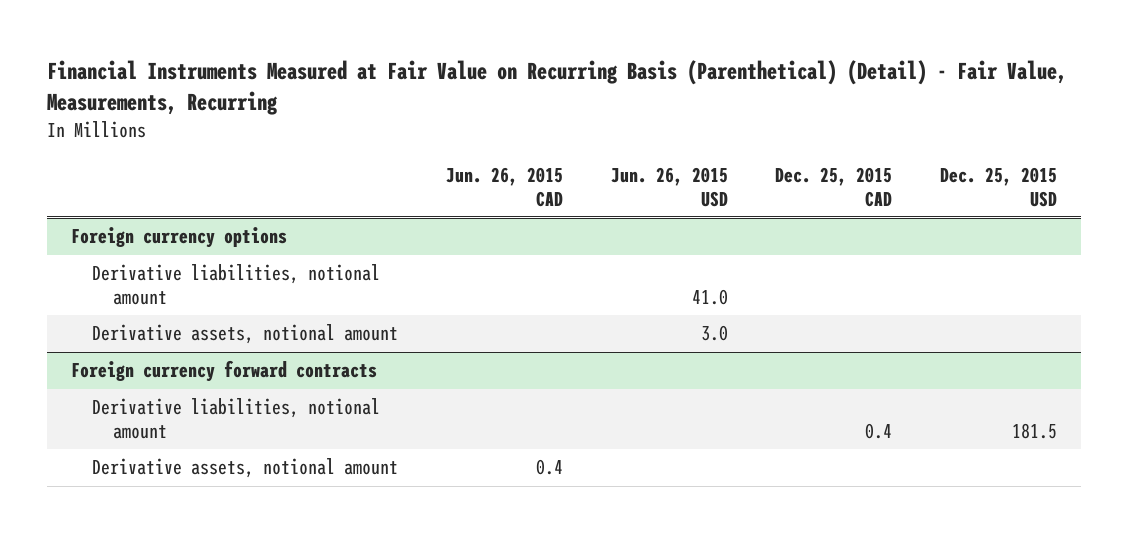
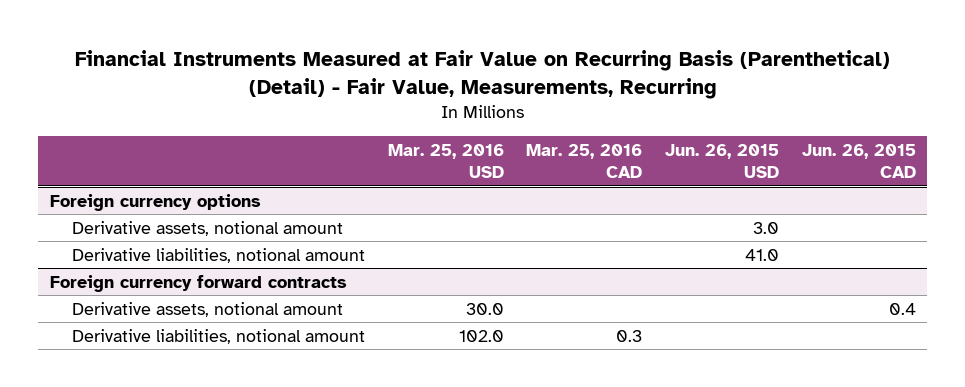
[775,167,893,207] Dec. 25, 2015 CAD -> none
[940,167,1058,207] Dec. 25, 2015 USD -> none
none -> [387,143,504,179] Mar. 25, 2016 USD
none -> [526,143,643,179] Mar. 25, 2016 CAD
[92,264,381,305] Derivative liabilities, notional amount -> [72,247,366,263] Derivative liabilities, notional amount
[92,398,381,439] Derivative liabilities, notional amount -> [72,328,366,344] Derivative liabilities, notional amount

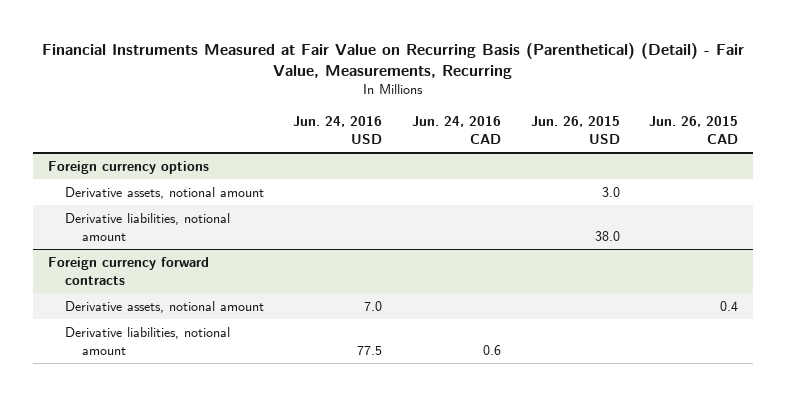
[387,143,504,179] Mar. 25, 2016 USD -> none
[526,143,643,179] Mar. 25, 2016 CAD -> none
none -> [293,116,383,144] Jun. 24, 2016 USD
none -> [411,116,501,144] Jun. 24, 2016 CAD
[745,248,780,261] 41.0 -> [594,230,620,241] 38.0

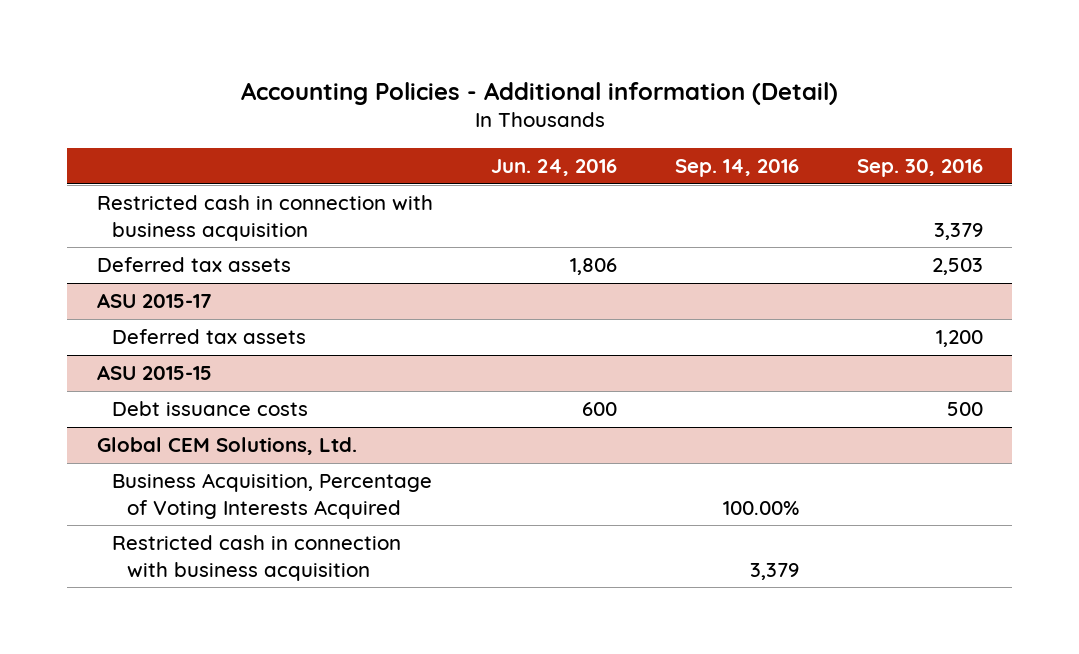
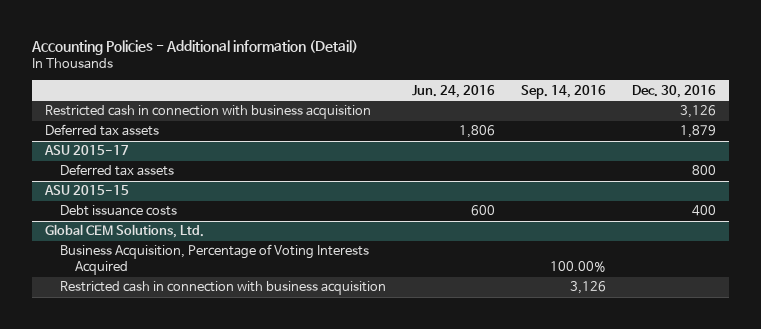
[856,159,983,178] Sep. 30, 2016 -> none
none -> [631,84,716,98] Dec. 30, 2016
[749,562,799,580] 3,379 -> [569,281,606,295] 3,126

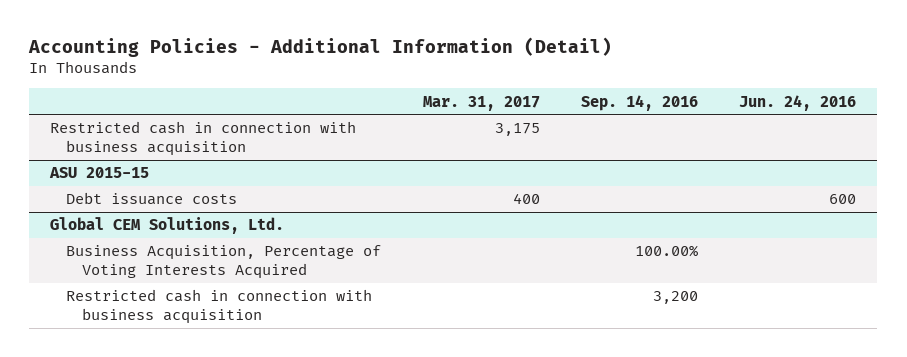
[31,40,359,56] Accounting Policies - Additional information (Detail) -> [28,36,613,57] Accounting Policies - Additional Information (Detail)
[631,84,716,98] Dec. 30, 2016 -> none
none -> [422,95,540,111] Mar. 31, 2017
[45,124,160,137] Deferred tax assets -> none
[44,145,130,156] ASU 2015-17 -> none
[60,164,175,177] Deferred tax assets -> none
[569,281,606,295] 3,126 -> [653,291,699,305] 3,200

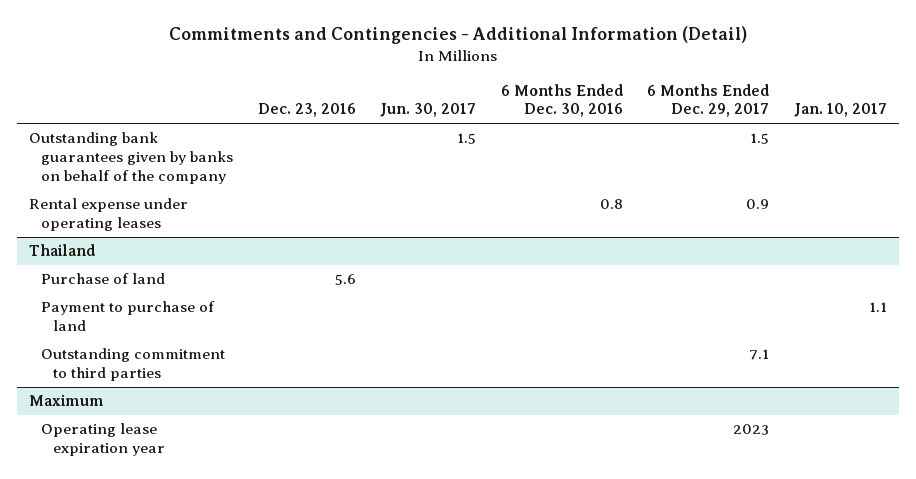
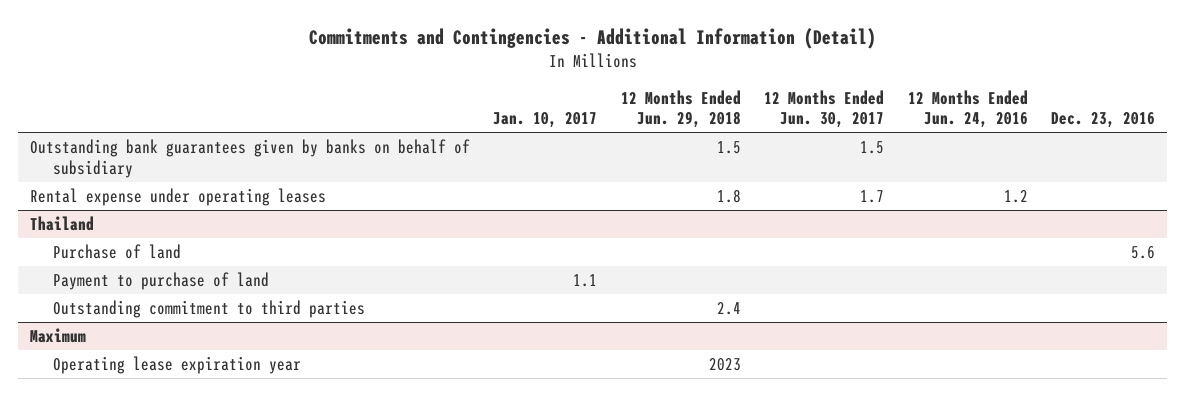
[380,103,477,118] Jun. 30, 2017 -> none
[500,83,623,118] 6 Months Ended Dec. 30, 2016 -> none
[647,83,770,118] 6 Months Ended Dec. 29, 2017 -> none
none -> [620,89,741,129] 12 Months Ended Jun. 29, 2018
none -> [764,89,885,129] 12 Months Ended Jun. 30, 2017
none -> [907,89,1028,129] 12 Months Ended Jun. 24, 2016
[28,132,234,185] Outstanding bank guarantees given by banks on behalf of the company -> [29,138,470,178] Outstanding bank guarantees given by banks on behalf of subsidiary

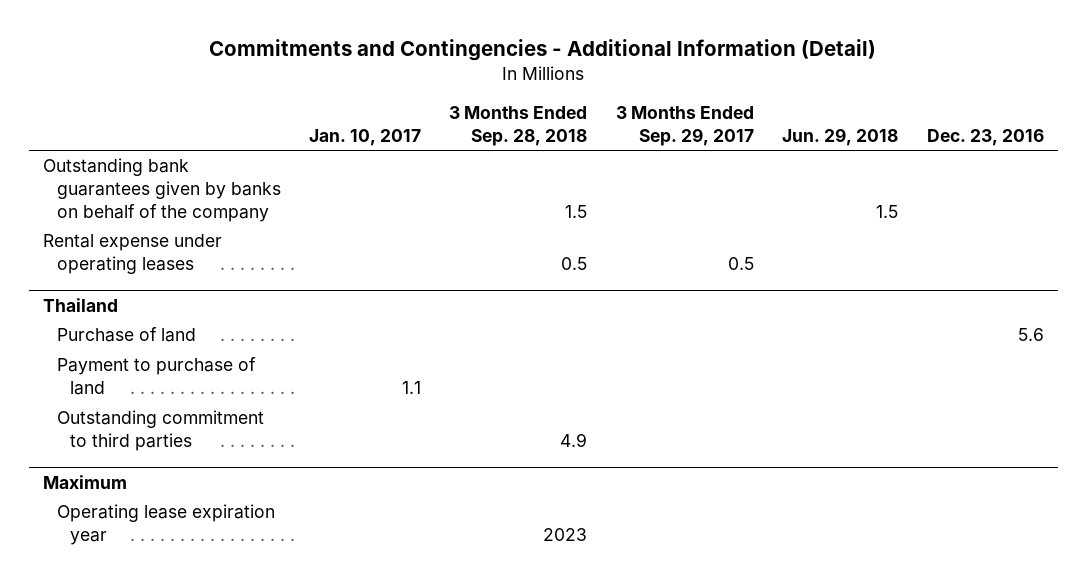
[620,89,741,129] 12 Months Ended Jun. 29, 2018 -> none
[764,89,885,129] 12 Months Ended Jun. 30, 2017 -> none
[907,89,1028,129] 12 Months Ended Jun. 24, 2016 -> none
none -> [449,106,588,146] 3 Months Ended Sep. 28, 2018
none -> [615,106,754,146] 3 Months Ended Sep. 29, 2017
none -> [782,127,899,146] Jun. 29, 2018
[29,138,470,178] Outstanding bank guarantees given by banks on behalf of subsidiary -> [42,158,281,222] Outstanding bank guarantees given by banks on behalf of the company

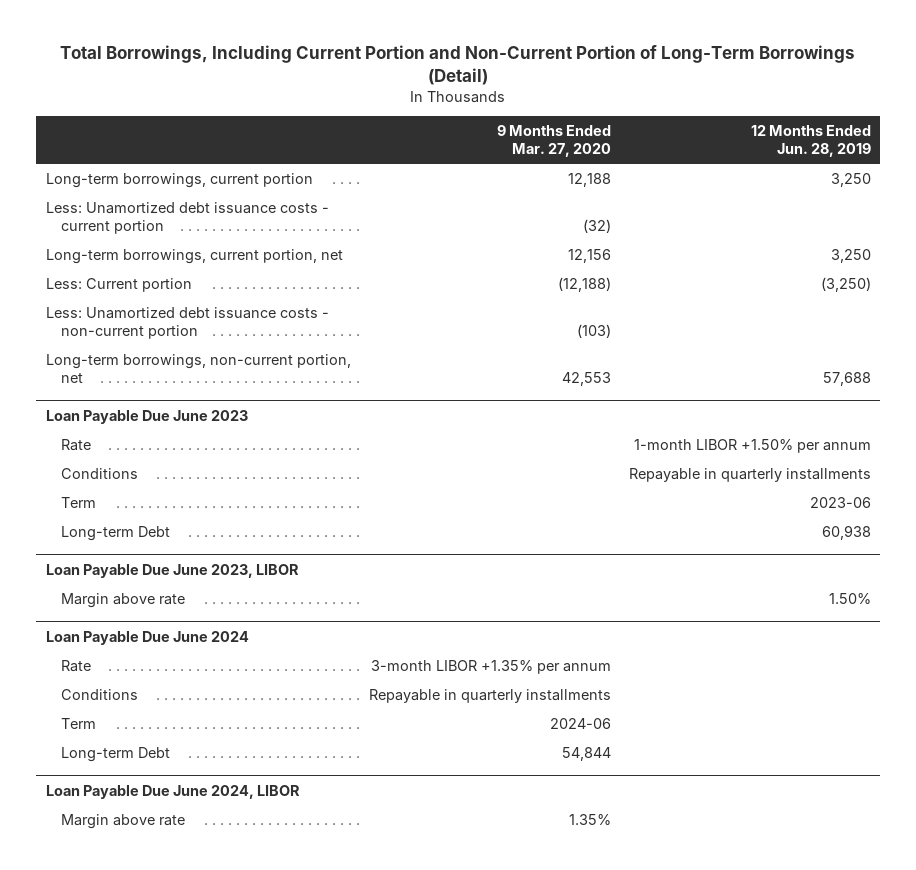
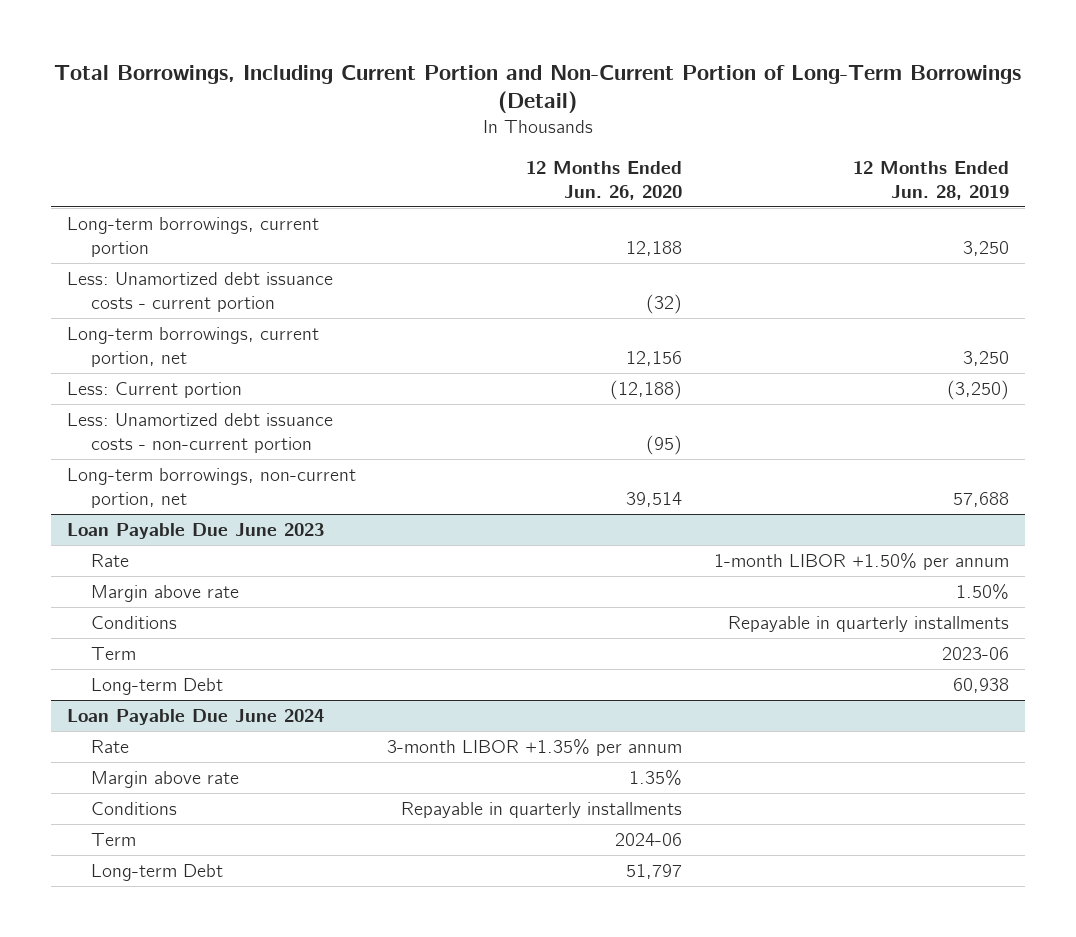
[496,125,611,158] 9 Months Ended Mar. 27, 2020 -> none
none -> [526,160,683,200] 12 Months Ended Jun. 26, 2020
none -> [91,584,240,602] Margin above rate
[45,563,299,578] Loan Payable Due June 2023, LIBOR -> none
[60,592,185,608] Margin above rate -> none
none -> [91,770,240,788] Margin above rate
[45,784,300,799] Loan Payable Due June 2024, LIBOR -> none
[60,813,185,829] Margin above rate -> none

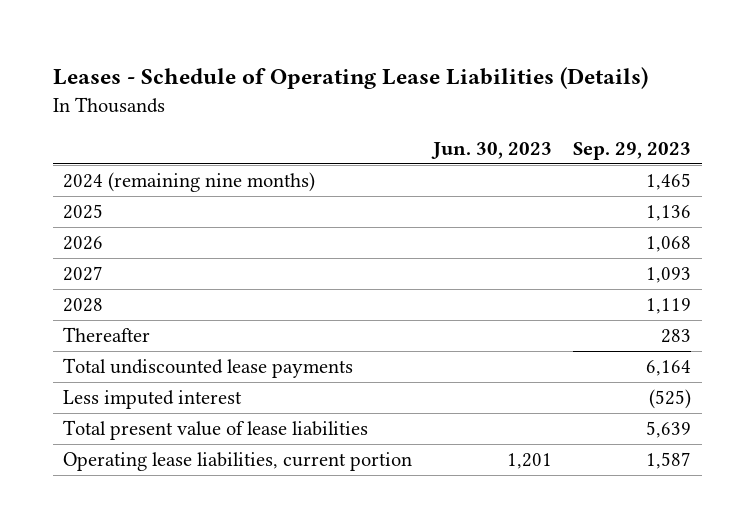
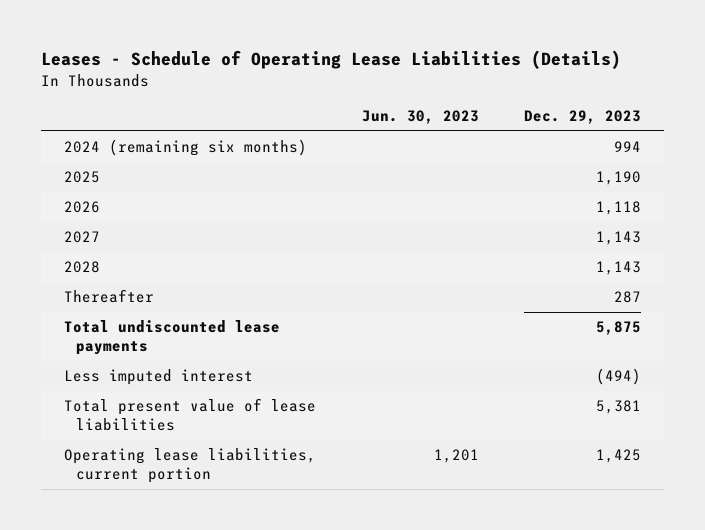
[573,141,692,160] Sep. 29, 2023 -> none
none -> [524,110,642,125] Dec. 29, 2023
[63,172,316,193] 2024 (remaining nine months) -> [64,139,308,157] 2024 (remaining six months)

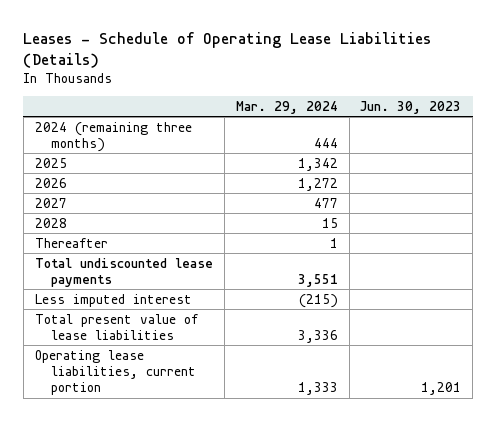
[524,110,642,125] Dec. 29, 2023 -> none
none -> [235,100,338,114] Mar. 29, 2024
[64,139,308,157] 2024 (remaining six months) -> [34,121,192,152] 2024 (remaining three months)

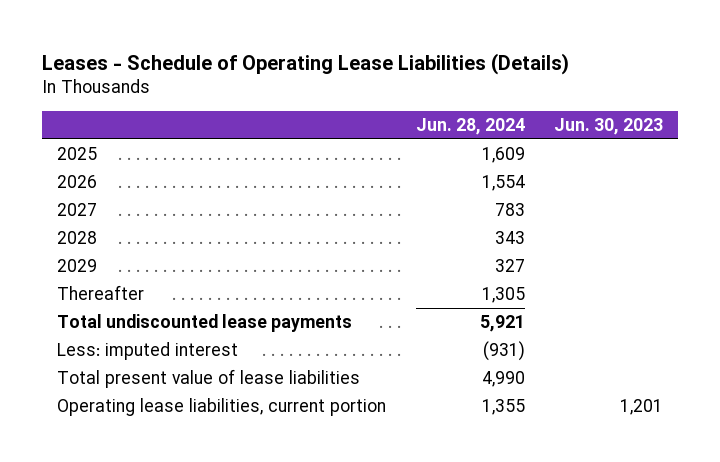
[235,100,338,114] Mar. 29, 2024 -> none
none -> [415,117,525,135] Jun. 28, 2024
[34,121,192,152] 2024 (remaining three months) -> none
none -> [57,259,98,273] 2029
[34,293,192,307] Less imputed interest -> [57,342,239,361] Less: imputed interest

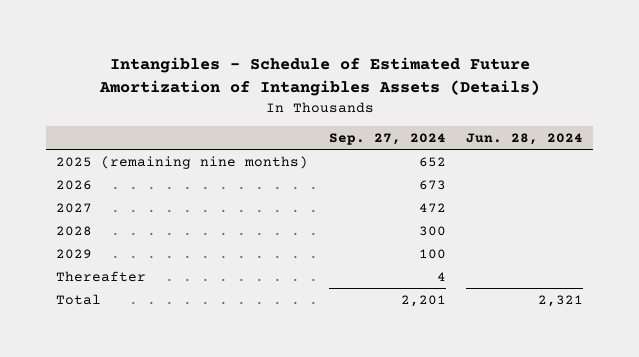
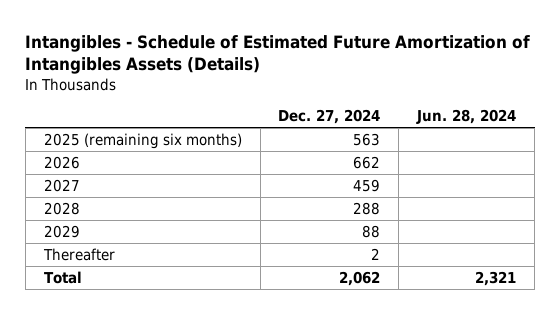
[328,133,446,146] Sep. 27, 2024 -> none
none -> [278,109,381,125] Dec. 27, 2024
[56,155,309,169] 2025 (remaining nine months) -> [43,132,242,149] 2025 (remaining six months)

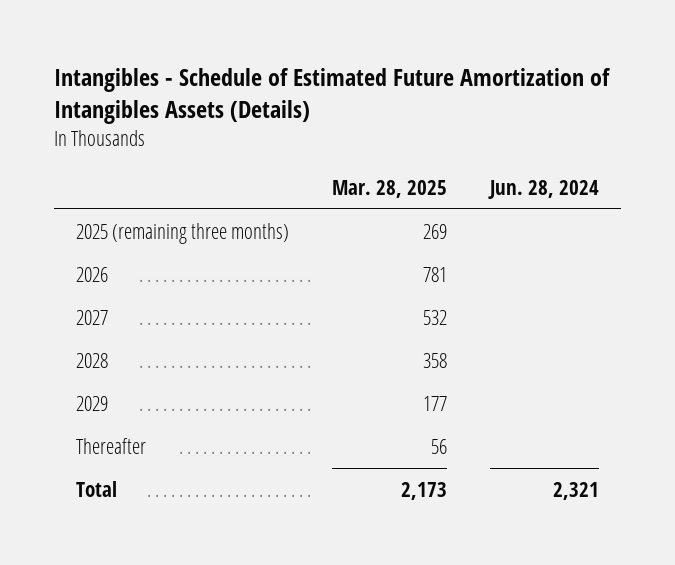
[278,109,381,125] Dec. 27, 2024 -> none
none -> [332,179,448,198] Mar. 28, 2025
[43,132,242,149] 2025 (remaining six months) -> [75,222,289,244] 2025 (remaining three months)

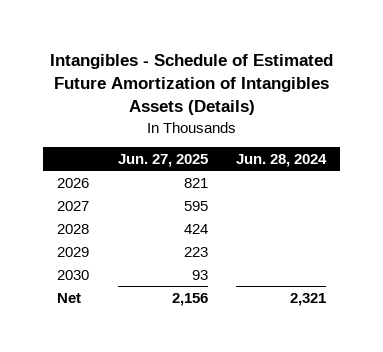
[332,179,448,198] Mar. 28, 2025 -> none
none -> [117,153,208,167] Jun. 27, 2025
[75,222,289,244] 2025 (remaining three months) -> none
[75,437,146,454] Thereafter -> none
none -> [57,269,90,280] 2030
[75,480,117,497] Total -> [57,292,82,303] Net

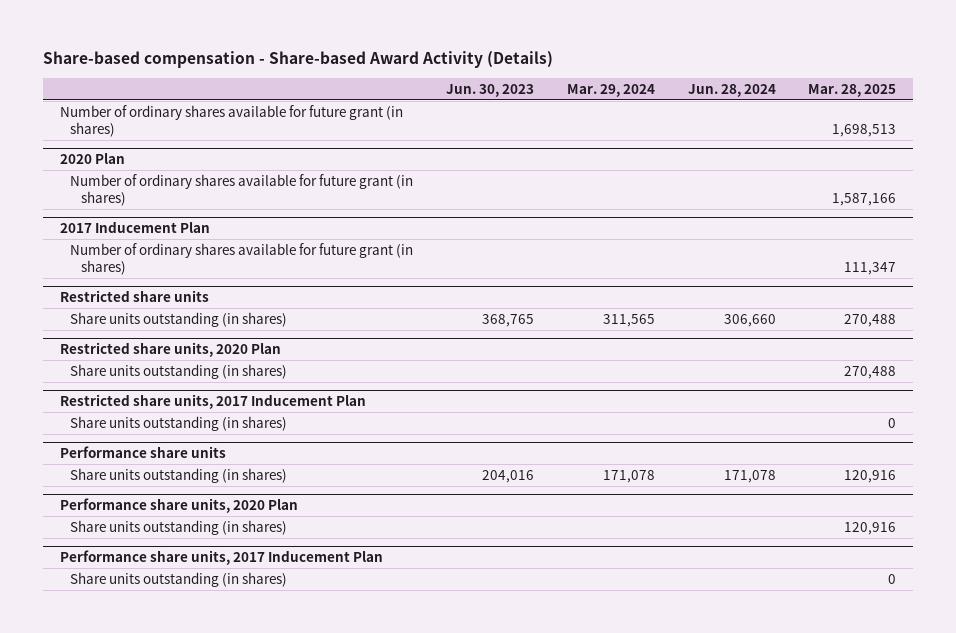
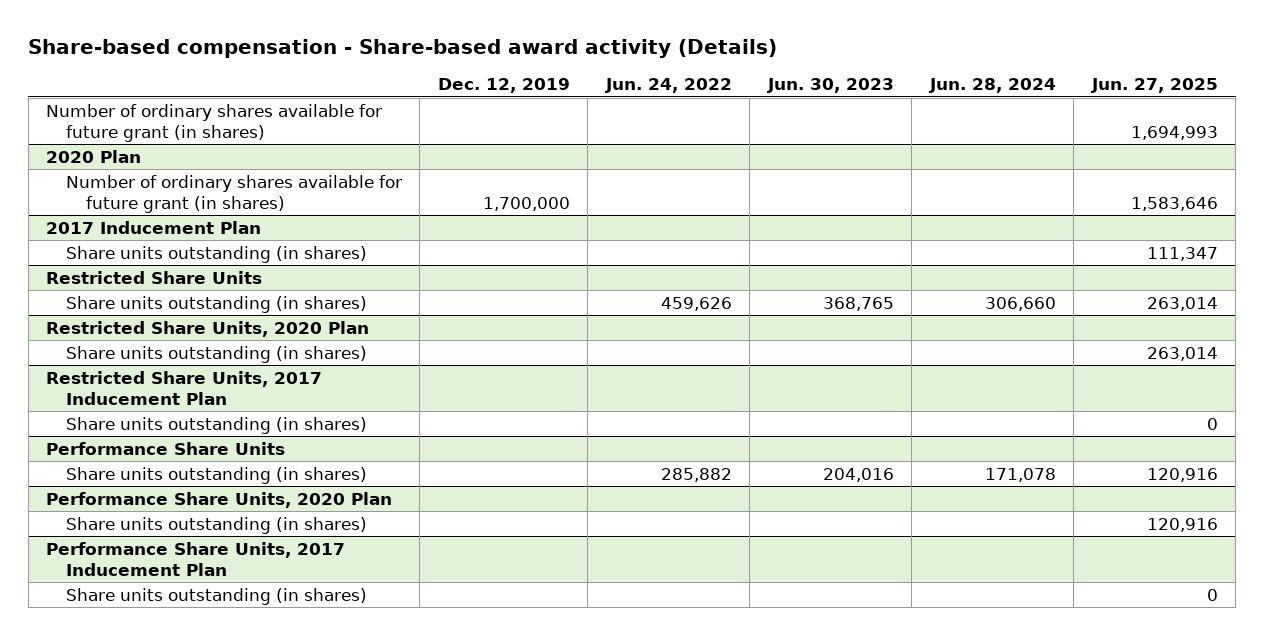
[43,51,554,69] Share-based compensation - Share-based Award Activity (Details) -> [28,39,778,59] Share-based compensation - Share-based award activity (Details)
[566,83,655,97] Mar. 29, 2024 -> none
[808,83,897,97] Mar. 28, 2025 -> none
none -> [437,78,570,94] Dec. 12, 2019
none -> [604,78,732,94] Jun. 24, 2022
none -> [1090,78,1218,94] Jun. 27, 2025
[70,242,414,275] Number of ordinary shares available for future grant (in shares) -> none
none -> [65,245,367,263] Share units outstanding (in shares)
[59,290,209,303] Restricted share units -> [45,270,262,284] Restricted Share Units
[59,342,281,358] Restricted share units, 2020 Plan -> [45,320,369,337] Restricted Share Units, 2020 Plan
[59,394,366,410] Restricted share units, 2017 Inducement Plan -> [45,370,322,405] Restricted Share Units, 2017 Inducement Plan
[59,446,226,459] Performance share units -> [45,441,285,455] Performance Share Units
[59,498,298,514] Performance share units, 2020 Plan -> [45,491,392,508] Performance Share Units, 2020 Plan
[59,550,383,566] Performance share units, 2017 Inducement Plan -> [45,541,345,576] Performance Share Units, 2017 Inducement Plan

